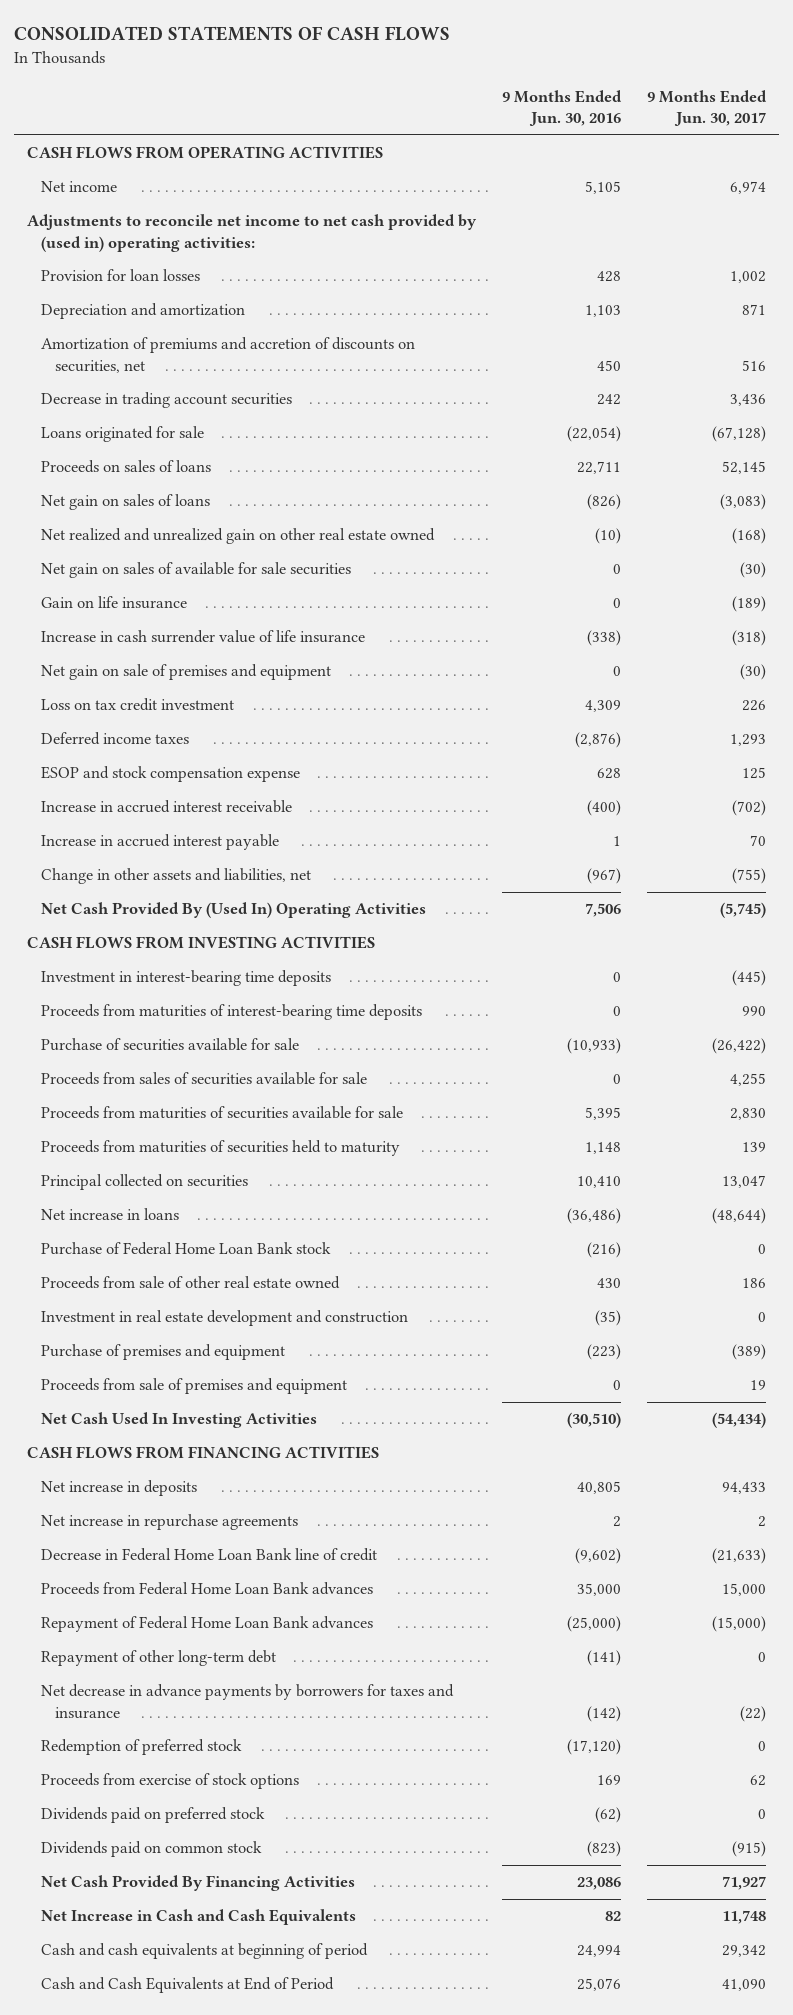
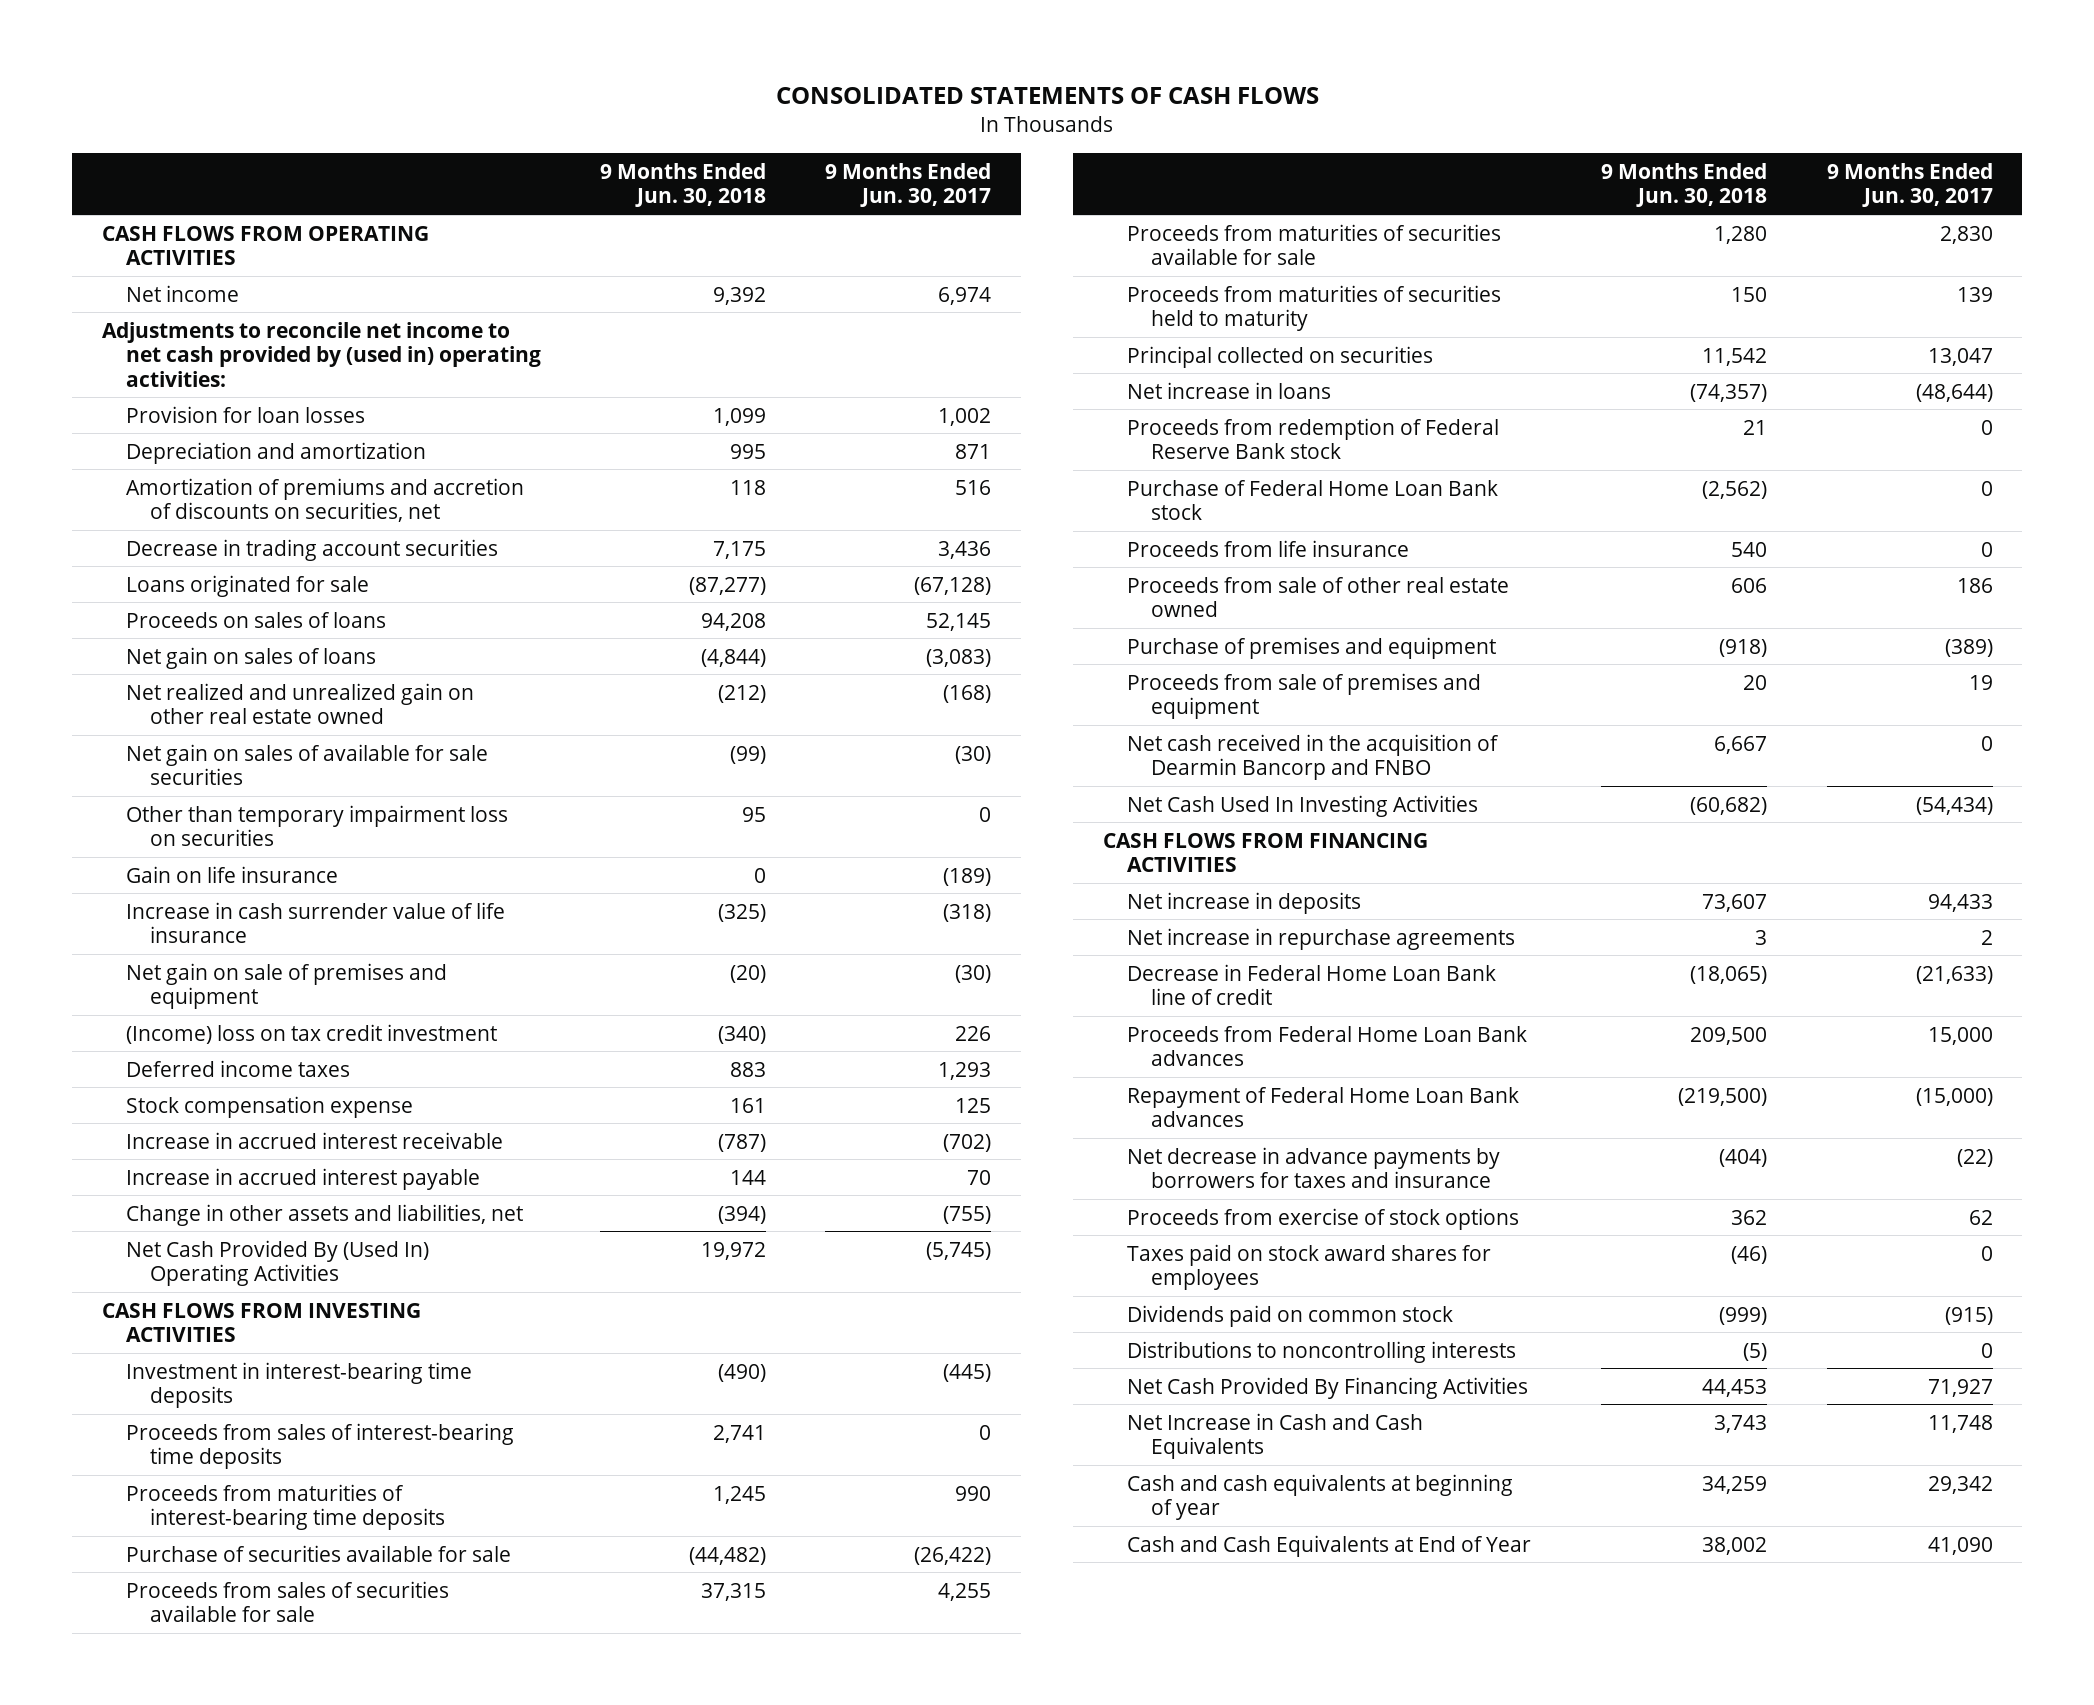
[502,89,623,127] 9 Months Ended Jun. 30, 2016 -> none
none -> [599,162,766,208] 9 Months Ended Jun. 30, 2018
none -> [125,804,508,847] Other than temporary impairment loss on securities
[40,698,234,712] Loss on tax credit investment -> [125,1023,497,1044] (Income) loss on tax credit investment
[40,766,300,783] ESOP and stock compensation expense -> [125,1095,413,1118] Stock compensation expense
none -> [125,1422,514,1470] Proceeds from sales of interest-bearing time deposits
none -> [1126,417,1499,460] Proceeds from redemption of Federal Reserve Bank stock
none -> [1126,539,1409,557] Proceeds from life insurance
[40,1310,408,1327] Investment in real estate development and construction -> none
none -> [1126,733,1499,781] Net cash received in the acquisition of Dearmin Bancorp and FNBO
[40,1650,276,1667] Repayment of other long-term debt -> none
[40,1739,242,1756] Redemption of preferred stock -> none
[40,1807,265,1824] Dividends paid on preferred stock -> none
none -> [1126,1243,1491,1291] Taxes paid on stock award shares for employees
none -> [1126,1340,1516,1363] Distributions to noncontrolling interests
[40,1943,368,1960] Cash and cash equivalents at beginning of period -> [1126,1473,1513,1521] Cash and cash equivalents at beginning of year
[40,1977,334,1994] Cash and Cash Equivalents at End of Period -> [1126,1534,1531,1557] Cash and Cash Equivalents at End of Year

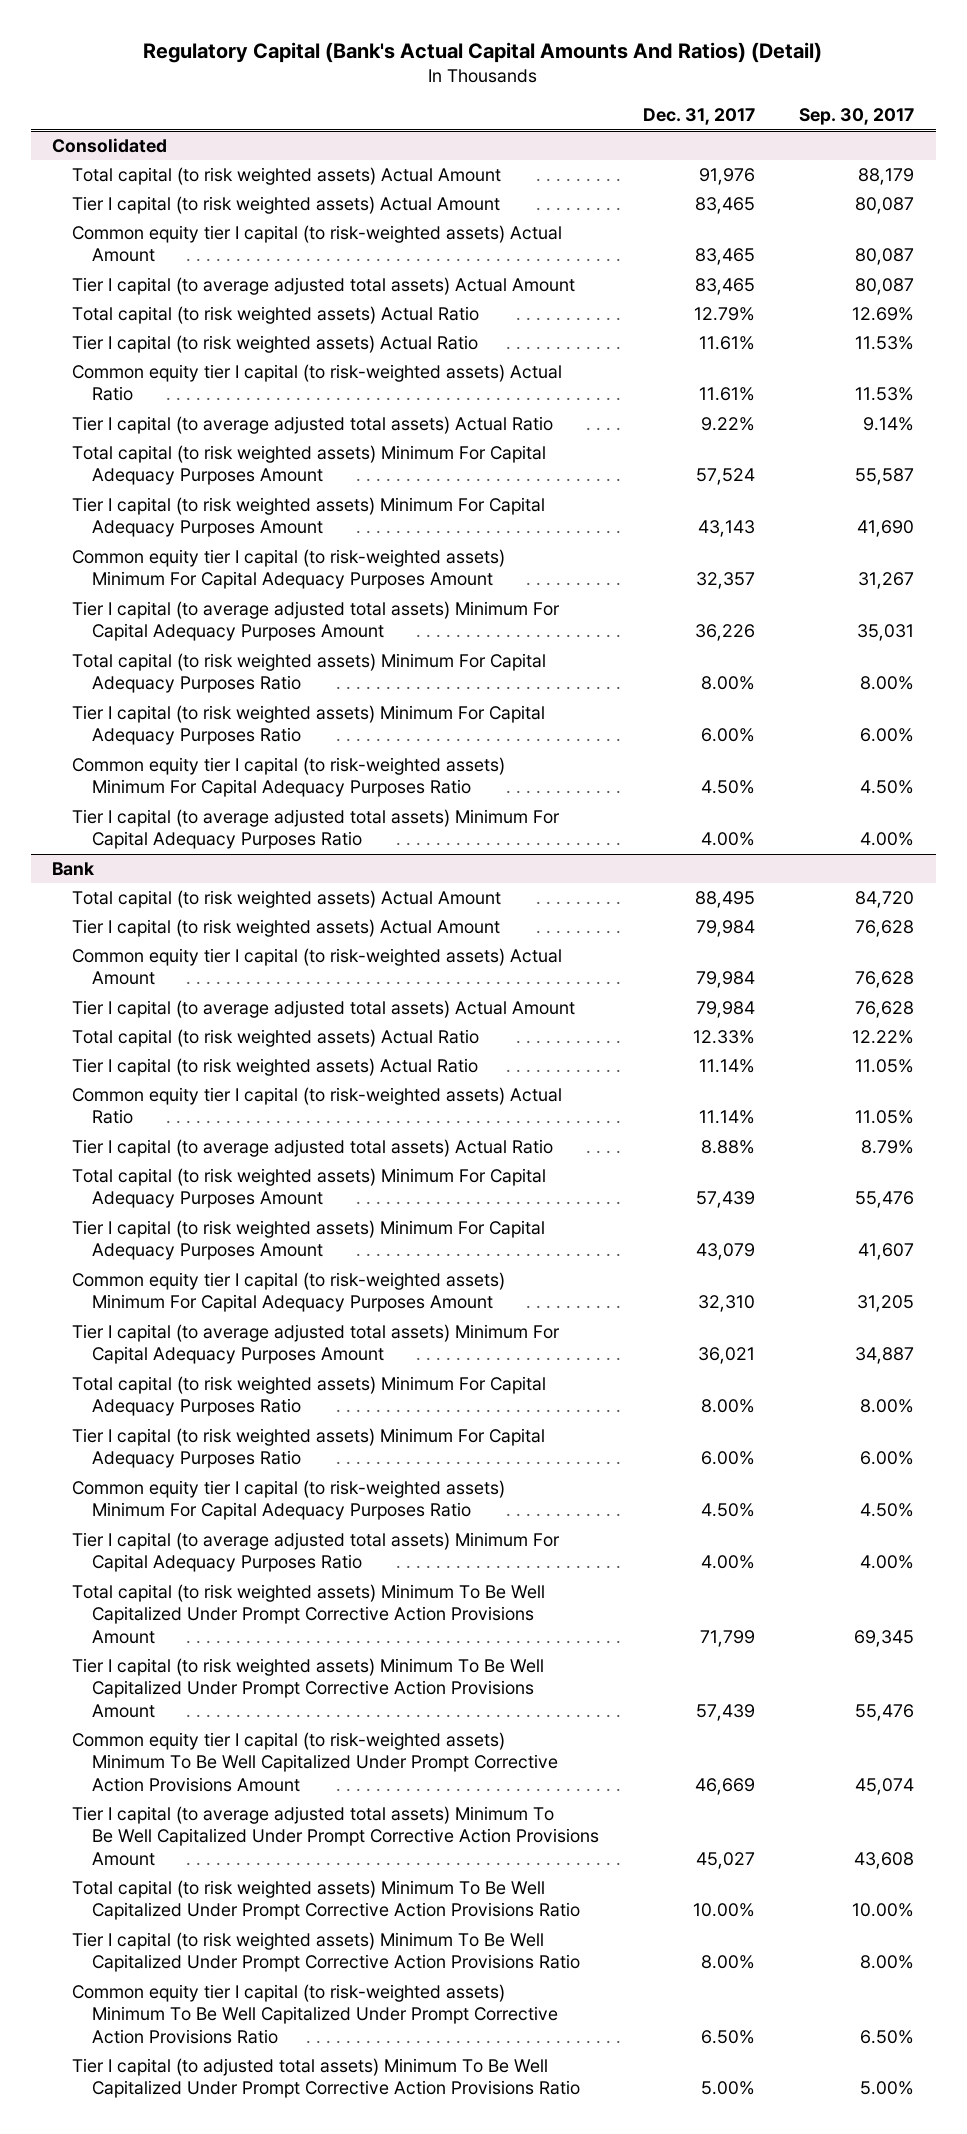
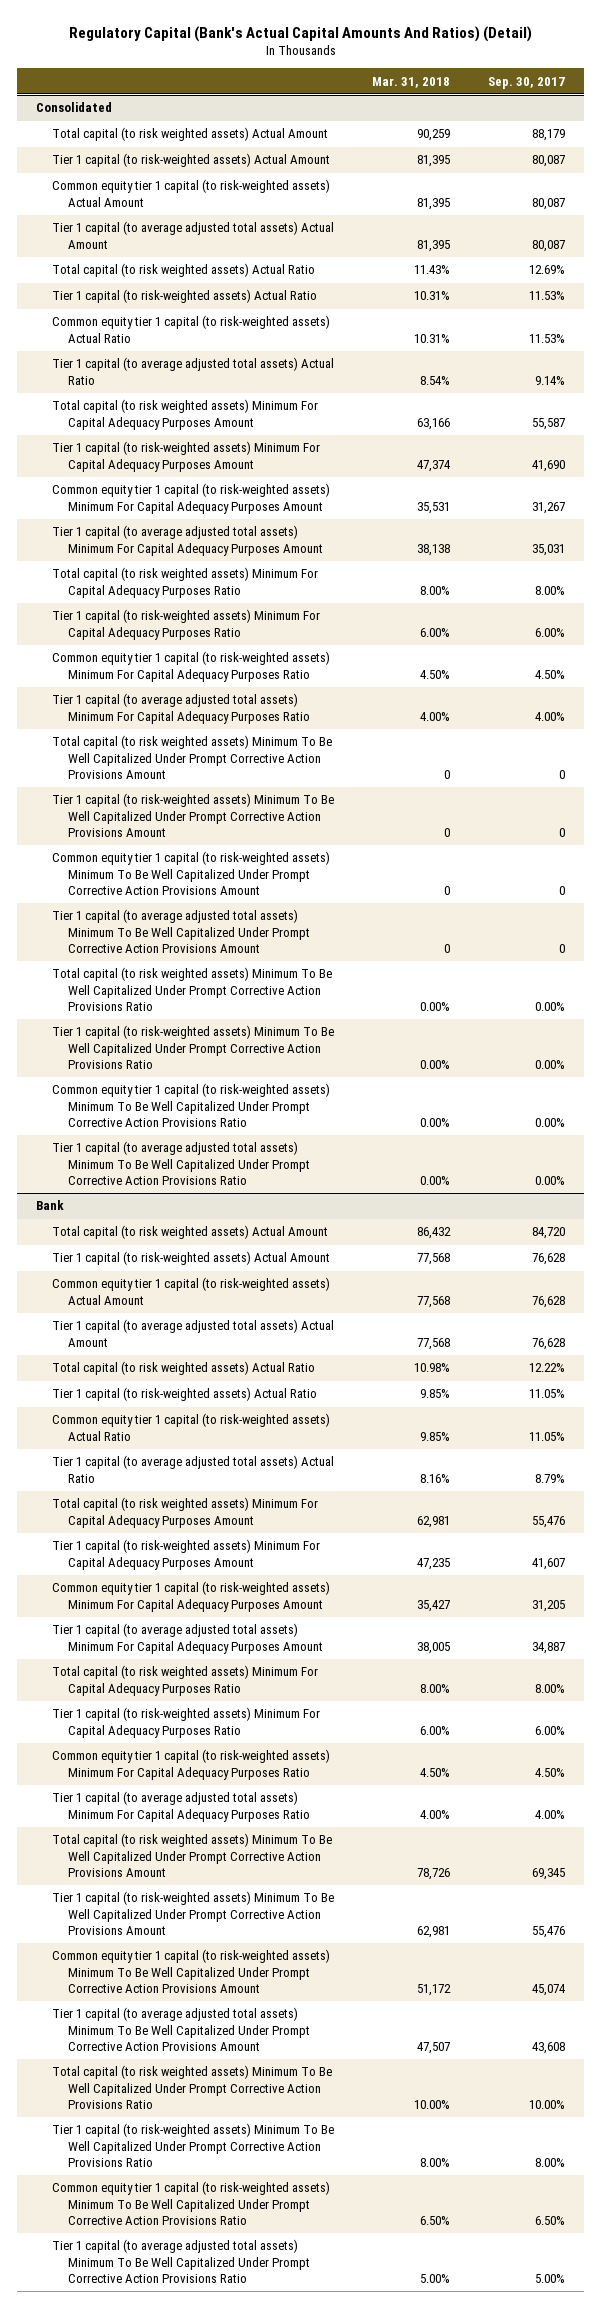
[643,108,756,126] Dec. 31, 2017 -> none
none -> [371,76,450,88] Mar. 31, 2018
[72,196,501,215] Tier I capital (to risk weighted assets) Actual Amount -> [51,153,330,168] Tier 1 capital (to risk-weighted assets) Actual Amount
[72,225,563,263] Common equity tier I capital (to risk-weighted assets) Actual Amount -> [51,179,330,207] Common equity tier 1 capital (to risk-weighted assets) Actual Amount
[72,277,576,296] Tier I capital (to average adjusted total assets) Actual Amount -> [51,221,334,249] Tier 1 capital (to average adjusted total assets) Actual Amount
[72,335,479,354] Tier I capital (to risk weighted assets) Actual Ratio -> [51,289,317,304] Tier 1 capital (to risk-weighted assets) Actual Ratio
[72,364,563,402] Common equity tier I capital (to risk-weighted assets) Actual Ratio -> [51,315,330,343] Common equity tier 1 capital (to risk-weighted assets) Actual Ratio
[72,416,554,435] Tier I capital (to average adjusted total assets) Actual Ratio -> [51,357,334,385] Tier 1 capital (to average adjusted total assets) Actual Ratio
[72,497,546,538] Tier I capital (to risk weighted assets) Minimum For Capital Adequacy Purposes Amount -> [51,441,320,472] Tier 1 capital (to risk-weighted assets) Minimum For Capital Adequacy Purposes Amount
[72,549,506,590] Common equity tier I capital (to risk-weighted assets) Minimum For Capital Adequacy Purposes Amount -> [51,483,330,514] Common equity tier 1 capital (to risk-weighted assets) Minimum For Capital Adequacy Purposes Amount
[72,601,561,642] Tier I capital (to average adjusted total assets) Minimum For Capital Adequacy Purposes Amount -> [51,525,323,556] Tier 1 capital (to average adjusted total assets) Minimum For Capital Adequacy Purposes Amount
[72,705,546,746] Tier I capital (to risk weighted assets) Minimum For Capital Adequacy Purposes Ratio -> [51,609,320,640] Tier 1 capital (to risk-weighted assets) Minimum For Capital Adequacy Purposes Ratio
[72,757,506,798] Common equity tier I capital (to risk-weighted assets) Minimum For Capital Adequacy Purposes Ratio -> [51,651,330,682] Common equity tier 1 capital (to risk-weighted assets) Minimum For Capital Adequacy Purposes Ratio
[72,809,561,850] Tier I capital (to average adjusted total assets) Minimum For Capital Adequacy Purposes Ratio -> [51,693,310,724] Tier 1 capital (to average adjusted total assets) Minimum For Capital Adequacy Purposes Ratio
none -> [51,735,332,780] Total capital (to risk weighted assets) Minimum To Be Well Capitalized Under Prompt Corrective Action Provisions Amount
none -> [51,793,334,838] Tier 1 capital (to risk-weighted assets) Minimum To Be Well Capitalized Under Prompt Corrective Action Provisions Amount
none -> [51,851,330,896] Common equity tier 1 capital (to risk-weighted assets) Minimum To Be Well Capitalized Under Prompt Corrective Action Provisions Amount
none -> [51,909,310,954] Tier 1 capital (to average adjusted total assets) Minimum To Be Well Capitalized Under Prompt Corrective Action Provisions Amount
none -> [51,967,332,1012] Total capital (to risk weighted assets) Minimum To Be Well Capitalized Under Prompt Corrective Action Provisions Ratio
none -> [51,1025,334,1070] Tier 1 capital (to risk-weighted assets) Minimum To Be Well Capitalized Under Prompt Corrective Action Provisions Ratio
none -> [51,1083,330,1128] Common equity tier 1 capital (to risk-weighted assets) Minimum To Be Well Capitalized Under Prompt Corrective Action Provisions Ratio
none -> [51,1141,310,1186] Tier 1 capital (to average adjusted total assets) Minimum To Be Well Capitalized Under Prompt Corrective Action Provisions Ratio
[72,919,501,938] Tier I capital (to risk weighted assets) Actual Amount -> [51,1251,330,1266] Tier 1 capital (to risk-weighted assets) Actual Amount
[72,948,563,986] Common equity tier I capital (to risk-weighted assets) Actual Amount -> [51,1277,330,1305] Common equity tier 1 capital (to risk-weighted assets) Actual Amount
[72,1000,576,1019] Tier I capital (to average adjusted total assets) Actual Amount -> [51,1319,334,1347] Tier 1 capital (to average adjusted total assets) Actual Amount
[72,1058,479,1077] Tier I capital (to risk weighted assets) Actual Ratio -> [51,1387,317,1402] Tier 1 capital (to risk-weighted assets) Actual Ratio
[72,1087,563,1125] Common equity tier I capital (to risk-weighted assets) Actual Ratio -> [51,1413,330,1441] Common equity tier 1 capital (to risk-weighted assets) Actual Ratio
[72,1139,554,1158] Tier I capital (to average adjusted total assets) Actual Ratio -> [51,1455,334,1483] Tier 1 capital (to average adjusted total assets) Actual Ratio
[72,1220,546,1261] Tier I capital (to risk weighted assets) Minimum For Capital Adequacy Purposes Amount -> [51,1539,320,1570] Tier 1 capital (to risk-weighted assets) Minimum For Capital Adequacy Purposes Amount
[72,1272,506,1313] Common equity tier I capital (to risk-weighted assets) Minimum For Capital Adequacy Purposes Amount -> [51,1581,330,1612] Common equity tier 1 capital (to risk-weighted assets) Minimum For Capital Adequacy Purposes Amount
[72,1324,561,1365] Tier I capital (to average adjusted total assets) Minimum For Capital Adequacy Purposes Amount -> [51,1623,323,1654] Tier 1 capital (to average adjusted total assets) Minimum For Capital Adequacy Purposes Amount
[72,1428,546,1469] Tier I capital (to risk weighted assets) Minimum For Capital Adequacy Purposes Ratio -> [51,1707,320,1738] Tier 1 capital (to risk-weighted assets) Minimum For Capital Adequacy Purposes Ratio
[72,1480,506,1521] Common equity tier I capital (to risk-weighted assets) Minimum For Capital Adequacy Purposes Ratio -> [51,1749,330,1780] Common equity tier 1 capital (to risk-weighted assets) Minimum For Capital Adequacy Purposes Ratio
[72,1532,561,1573] Tier I capital (to average adjusted total assets) Minimum For Capital Adequacy Purposes Ratio -> [51,1791,310,1822] Tier 1 capital (to average adjusted total assets) Minimum For Capital Adequacy Purposes Ratio
[72,1658,545,1718] Tier I capital (to risk weighted assets) Minimum To Be Well Capitalized Under Prompt Corrective Action Provisions Amount -> [51,1891,334,1936] Tier 1 capital (to risk-weighted assets) Minimum To Be Well Capitalized Under Prompt Corrective Action Provisions Amount
[72,1732,559,1792] Common equity tier I capital (to risk-weighted assets) Minimum To Be Well Capitalized Under Prompt Corrective Action Provisions Amount -> [51,1949,330,1994] Common equity tier 1 capital (to risk-weighted assets) Minimum To Be Well Capitalized Under Prompt Corrective Action Provisions Amount
[72,1806,600,1866] Tier I capital (to average adjusted total assets) Minimum To Be Well Capitalized Under Prompt Corrective Action Provisions Amount -> [51,2007,310,2052] Tier 1 capital (to average adjusted total assets) Minimum To Be Well Capitalized Under Prompt Corrective Action Provisions Amount
[72,1932,581,1973] Tier I capital (to risk weighted assets) Minimum To Be Well Capitalized Under Prompt Corrective Action Provisions Ratio -> [51,2123,334,2168] Tier 1 capital (to risk-weighted assets) Minimum To Be Well Capitalized Under Prompt Corrective Action Provisions Ratio
[72,1984,559,2044] Common equity tier I capital (to risk-weighted assets) Minimum To Be Well Capitalized Under Prompt Corrective Action Provisions Ratio -> [51,2181,330,2226] Common equity tier 1 capital (to risk-weighted assets) Minimum To Be Well Capitalized Under Prompt Corrective Action Provisions Ratio
[72,2058,581,2099] Tier I capital (to adjusted total assets) Minimum To Be Well Capitalized Under Prompt Corrective Action Provisions Ratio -> [51,2239,310,2284] Tier 1 capital (to average adjusted total assets) Minimum To Be Well Capitalized Under Prompt Corrective Action Provisions Ratio

